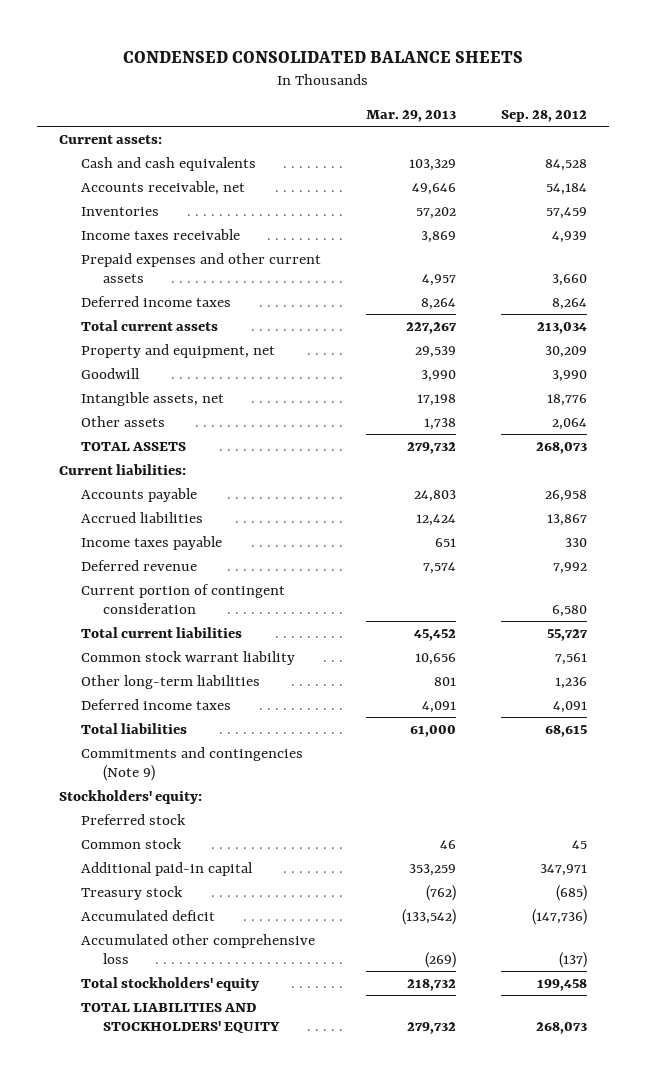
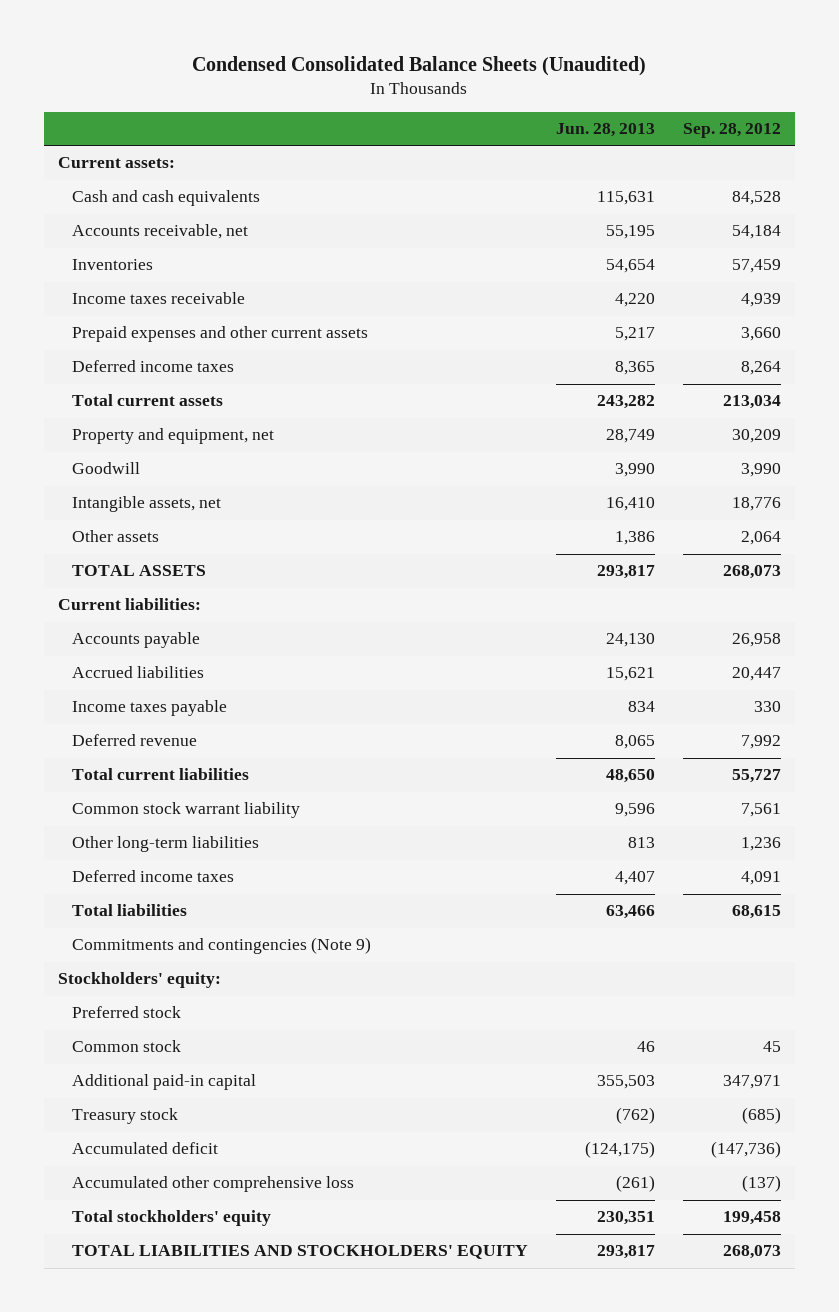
[122,50,523,63] CONDENSED CONSOLIDATED BALANCE SHEETS -> [192,55,647,76] Condensed Consolidated Balance Sheets (Unaudited)
[365,109,456,122] Mar. 29, 2013 -> none
none -> [556,123,656,138] Jun. 28, 2013
[546,513,587,526] 13,867 -> [732,667,782,682] 20,447
[80,583,285,615] Current portion of contingent consideration -> none

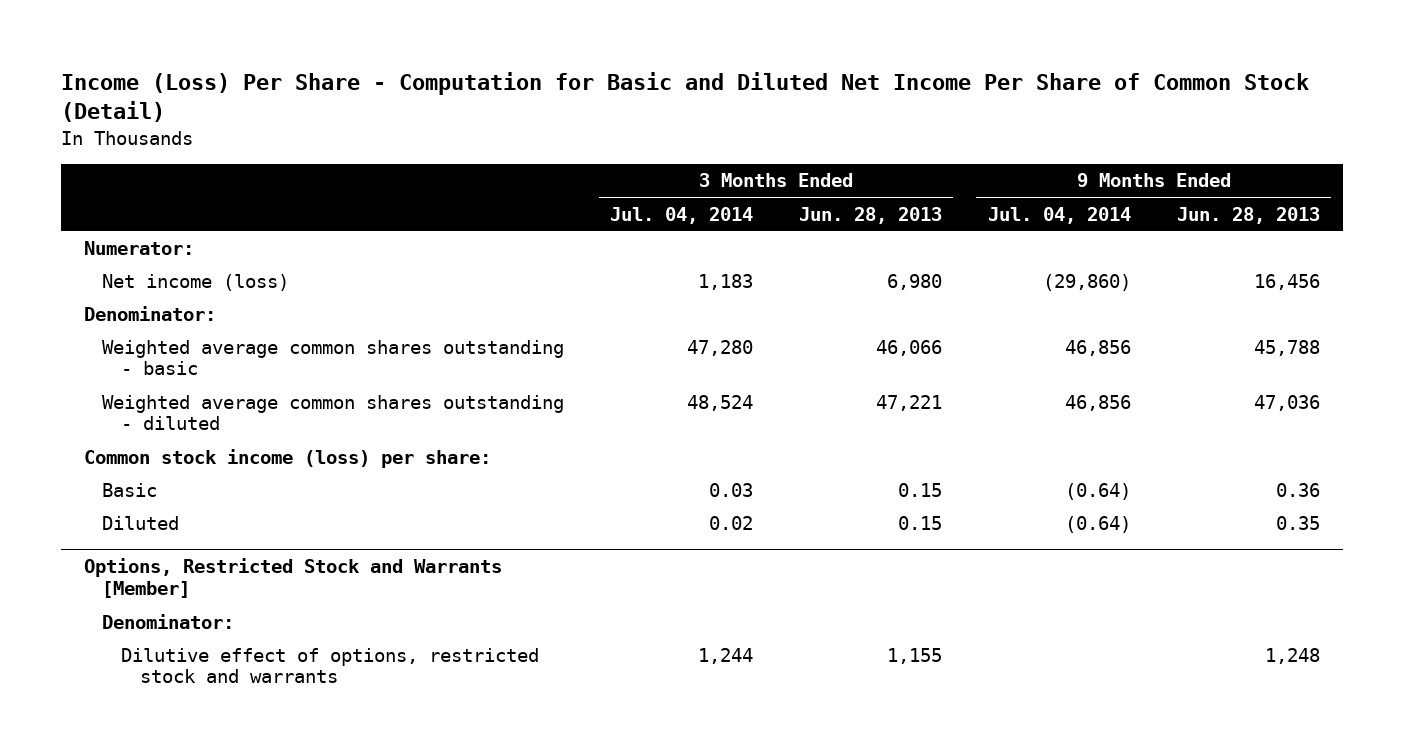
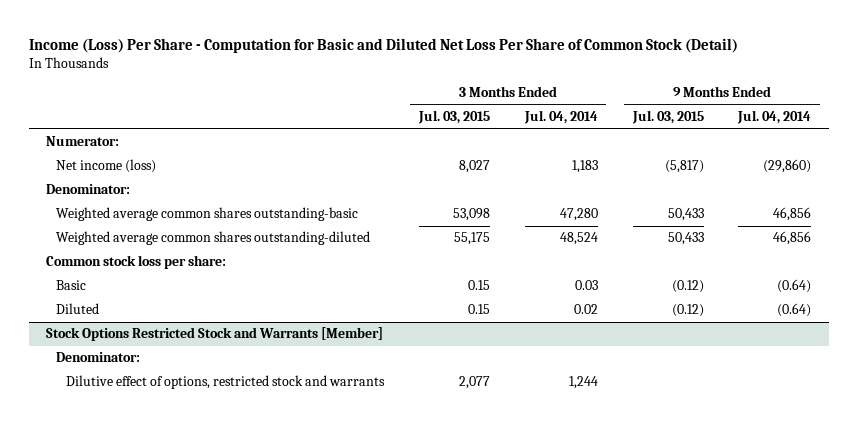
[60,71,1309,123] Income (Loss) Per Share - Computation for Basic and Diluted Net Income Per Share of Common Stock (Detail) -> [29,37,739,53] Income (Loss) Per Share - Computation for Basic and Diluted Net Loss Per Share of Common Stock (Detail)
[798,206,942,224] Jun. 28, 2013 -> none
[1176,206,1320,224] Jun. 28, 2013 -> none
none -> [418,110,491,125] Jul. 03, 2015
none -> [631,110,704,125] Jul. 03, 2015
[102,339,565,376] Weighted average common shares outstanding - basic -> [56,207,359,222] Weighted average common shares outstanding-basic
[102,394,565,431] Weighted average common shares outstanding - diluted -> [56,231,371,246] Weighted average common shares outstanding-diluted
[83,448,491,468] Common stock income (loss) per share: -> [46,255,227,270] Common stock loss per share:
[83,558,502,599] Options, Restricted Stock and Warrants [Member] -> [46,327,384,342] Stock Options Restricted Stock and Warrants [Member]

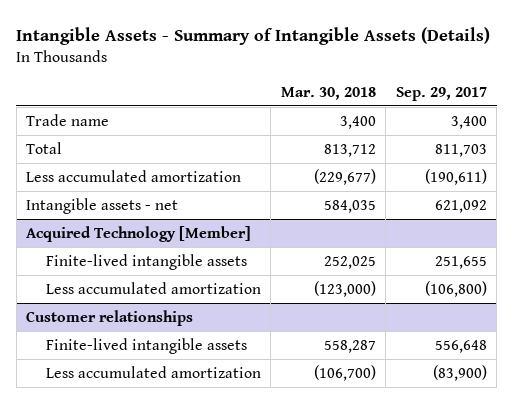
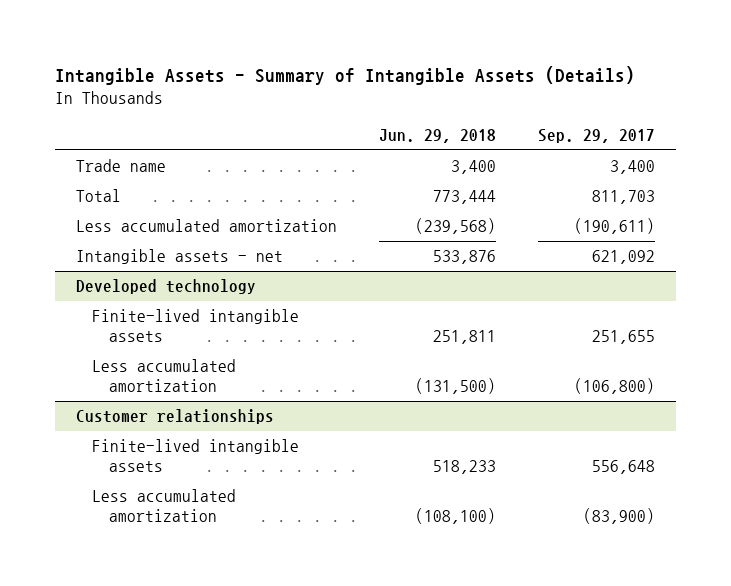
[280,86,376,100] Mar. 30, 2018 -> none
none -> [378,129,496,144] Jun. 29, 2018
[26,226,252,243] Acquired Technology [Member] -> [75,279,256,295] Developed technology

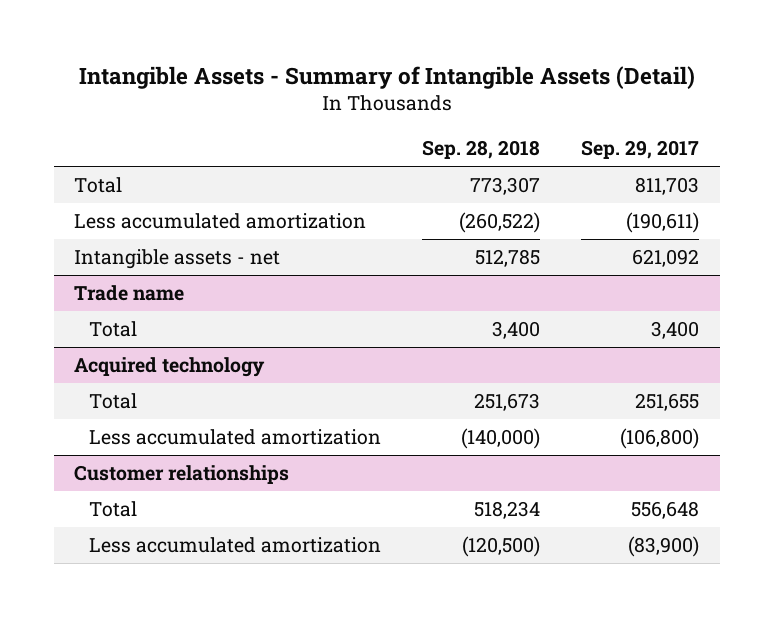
[54,65,635,85] Intangible Assets - Summary of Intangible Assets (Details) -> [78,66,695,90] Intangible Assets - Summary of Intangible Assets (Detail)
[378,129,496,144] Jun. 29, 2018 -> none
none -> [421,140,540,160] Sep. 28, 2018
[75,159,166,173] Trade name -> none
none -> [74,285,185,302] Trade name
none -> [88,321,137,338] Total
[75,279,256,295] Developed technology -> [74,357,266,378] Acquired technology
[92,309,300,342] Finite-lived intangible assets -> [88,393,137,410] Total
[92,439,300,472] Finite-lived intangible assets -> [88,501,137,518] Total

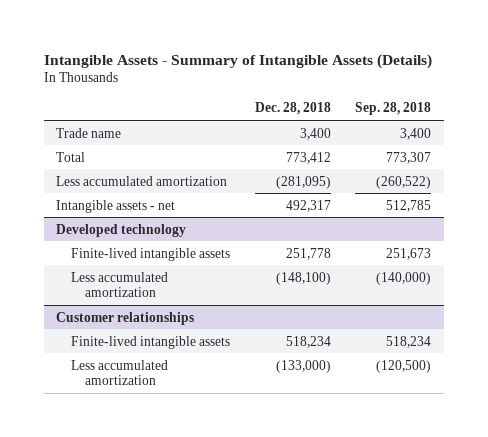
[78,66,695,90] Intangible Assets - Summary of Intangible Assets (Detail) -> [43,53,432,69] Intangible Assets - Summary of Intangible Assets (Details)
[581,140,700,160] Sep. 29, 2017 -> none
none -> [254,102,331,116] Dec. 28, 2018
none -> [56,127,122,138] Trade name
[74,285,185,302] Trade name -> none
[88,321,137,338] Total -> none
[74,357,266,378] Acquired technology -> [56,223,187,237] Developed technology
[88,393,137,410] Total -> [70,247,230,261] Finite-lived intangible assets
[88,501,137,518] Total -> [70,335,230,349] Finite-lived intangible assets

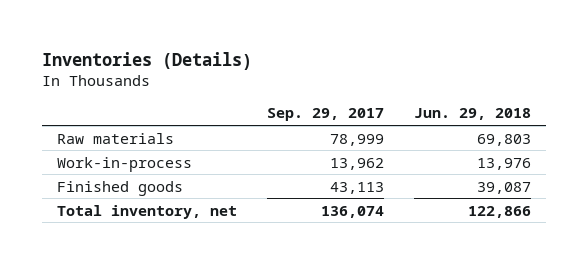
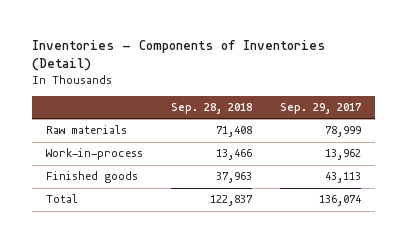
[42,51,253,70] Inventories (Details) -> [32,40,326,72] Inventories - Components of Inventories (Detail)
[413,108,531,121] Jun. 29, 2018 -> none
none -> [170,102,252,114] Sep. 28, 2018
[57,204,238,219] Total inventory, net -> [46,194,79,204] Total

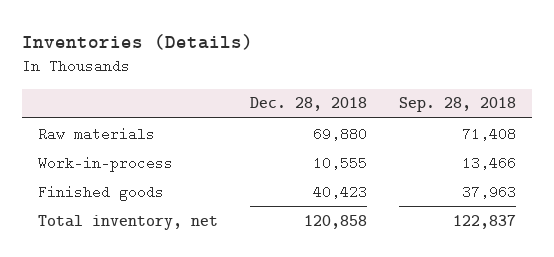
[32,40,326,72] Inventories - Components of Inventories (Detail) -> [21,34,253,51] Inventories (Details)
[279,102,361,114] Sep. 29, 2017 -> none
none -> [249,97,367,112] Dec. 28, 2018
[46,194,79,204] Total -> [37,214,218,230] Total inventory, net

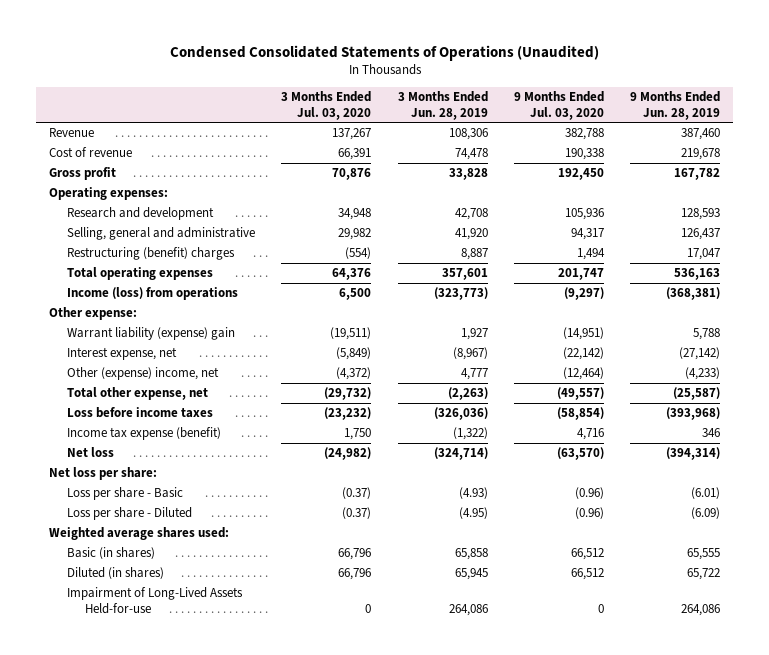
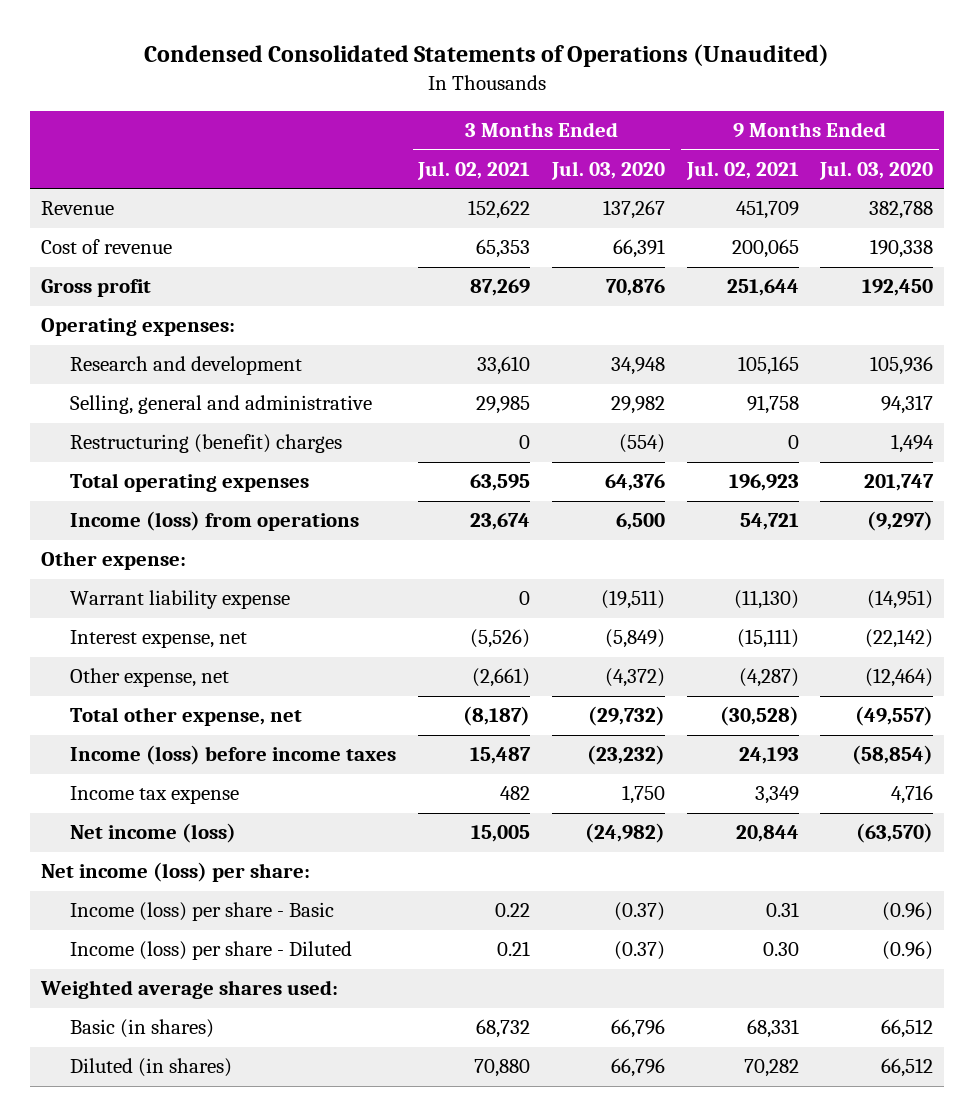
[397,91,488,120] 3 Months Ended Jun. 28, 2019 -> none
[629,91,720,120] 9 Months Ended Jun. 28, 2019 -> none
none -> [417,161,531,181] Jul. 02, 2021
none -> [685,161,799,181] Jul. 02, 2021
[67,327,236,341] Warrant liability (expense) gain -> [70,590,291,610] Warrant liability expense
[67,367,220,381] Other (expense) income, net -> [70,668,230,688] Other expense, net
[67,407,214,419] Loss before income taxes -> [70,745,397,766] Income (loss) before income taxes
[67,427,222,441] Income tax expense (benefit) -> [70,786,240,805] Income tax expense
[67,447,115,458] Net loss -> [70,823,237,844] Net income (loss)
[49,467,158,481] Net loss per share: -> [41,862,311,883] Net income (loss) per share:
[67,487,184,501] Loss per share - Basic -> [70,902,335,922] Income (loss) per share - Basic
[67,507,193,521] Loss per share - Diluted -> [70,941,353,961] Income (loss) per share - Diluted
[67,587,244,614] Impairment of Long-Lived Assets Held-for-use -> none

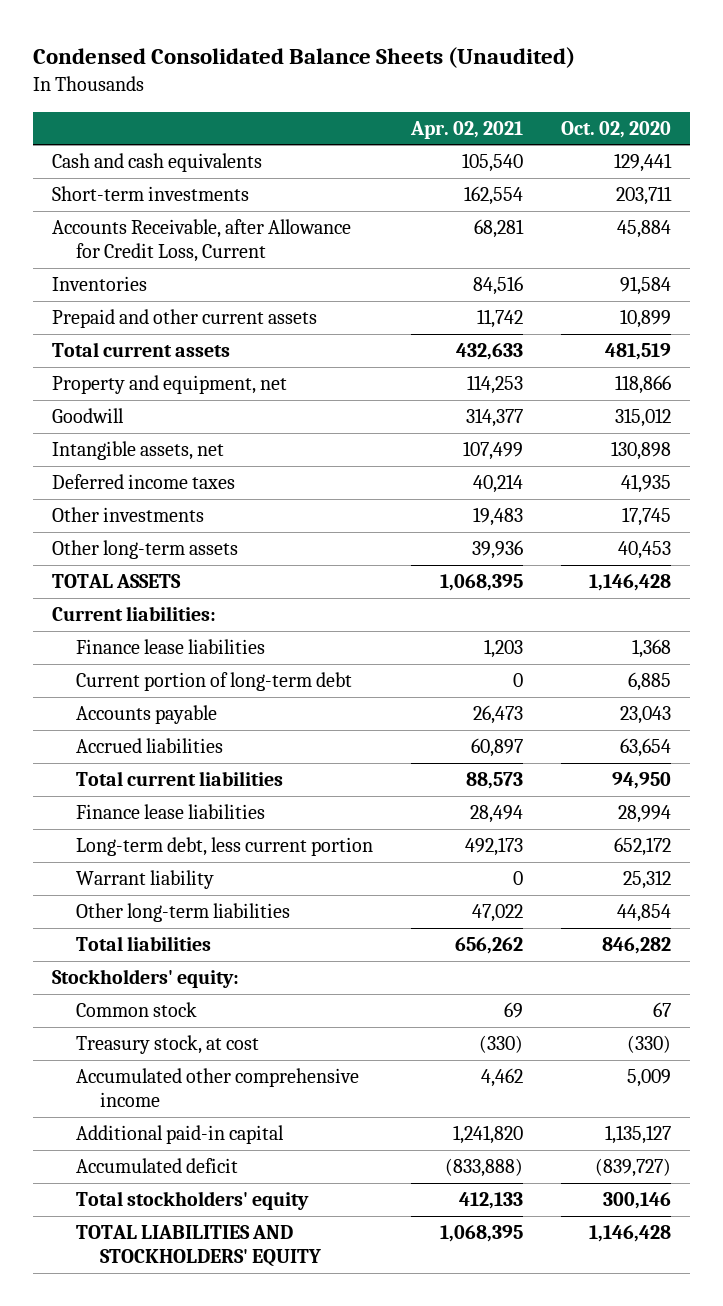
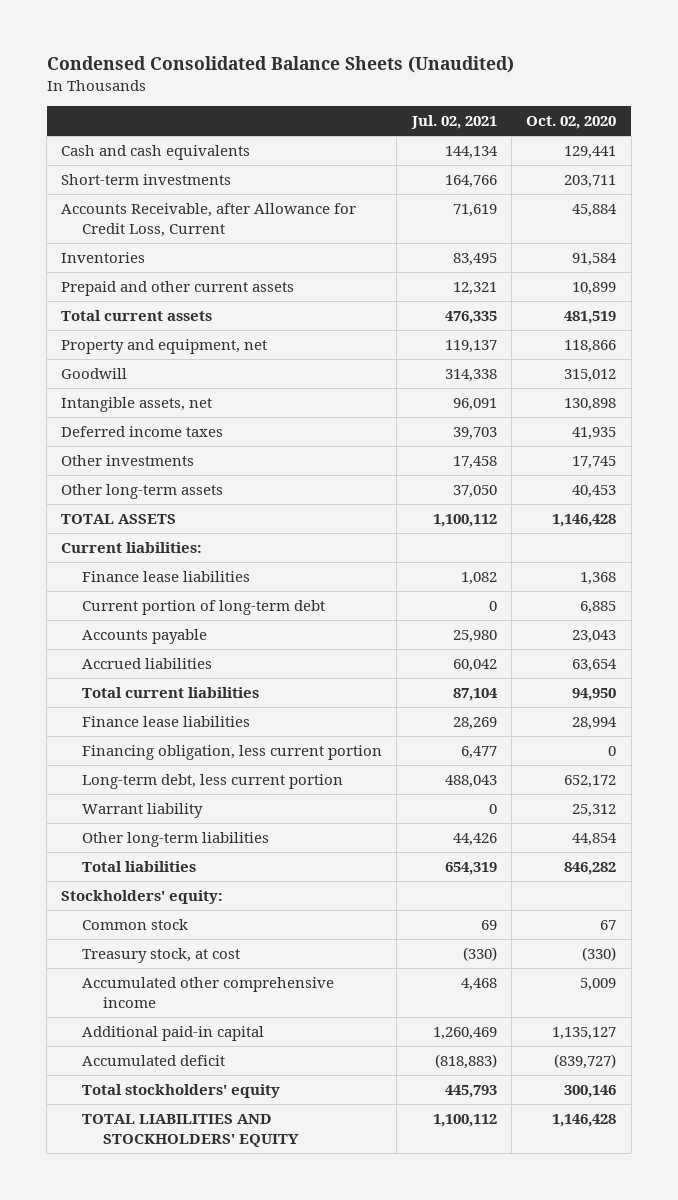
[409,120,523,139] Apr. 02, 2021 -> none
none -> [410,115,497,130] Jul. 02, 2021
none -> [82,745,383,761] Financing obligation, less current portion

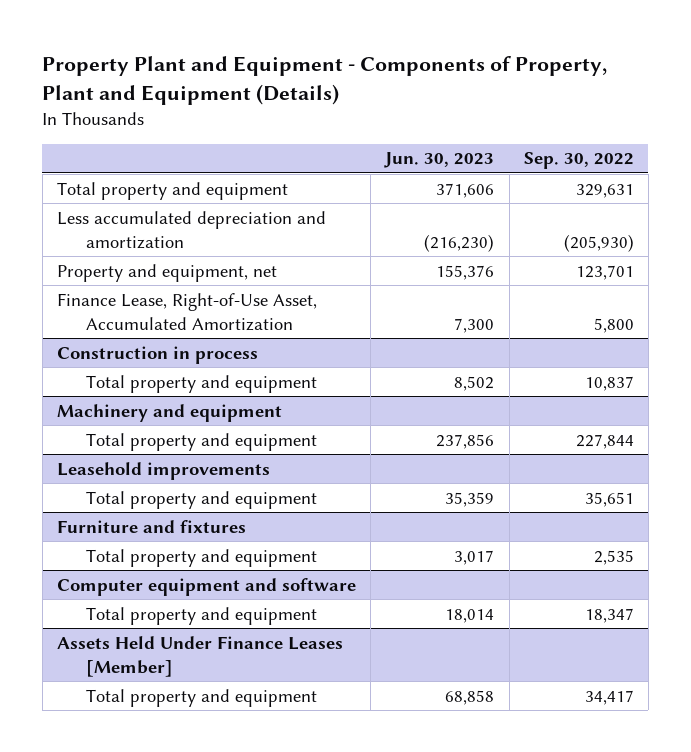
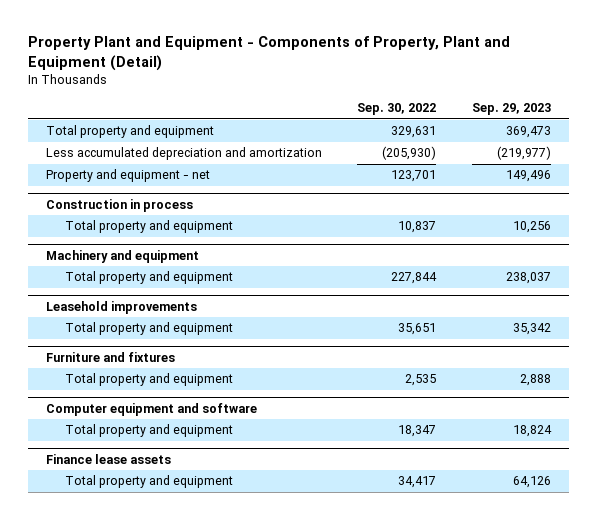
[42,56,608,106] Property Plant and Equipment - Components of Property, Plant and Equipment (Details) -> [27,36,510,72] Property Plant and Equipment - Components of Property, Plant and Equipment (Detail)
[384,152,495,169] Jun. 30, 2023 -> none
none -> [472,103,552,116] Sep. 29, 2023
[56,292,317,331] Finance Lease, Right-of-Use Asset, Accumulated Amortization -> none
[56,263,277,282] Property and equipment, net -> [45,169,210,183] Property and equipment - net
[56,635,343,677] Assets Held Under Finance Leases [Member] -> [45,453,171,464] Finance lease assets

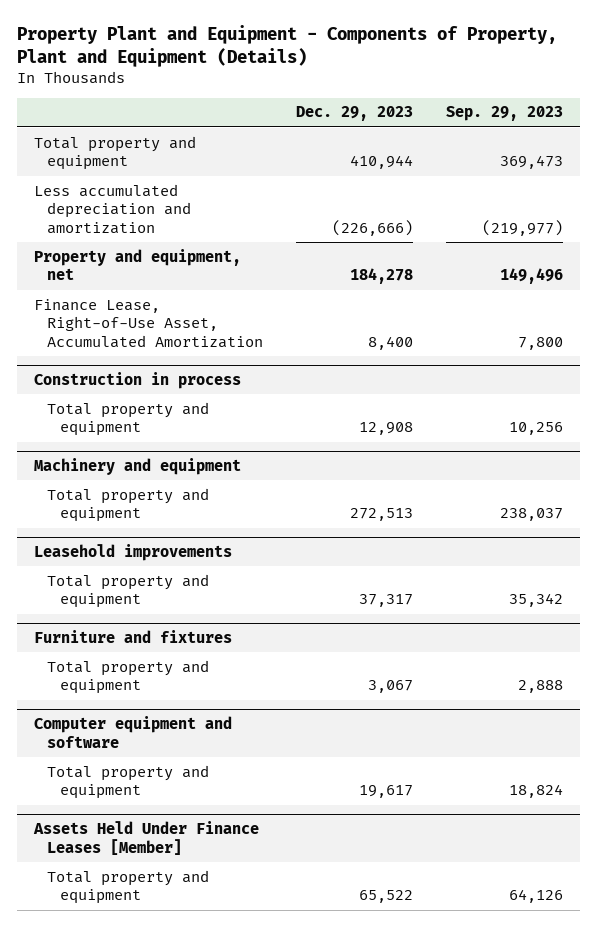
[27,36,510,72] Property Plant and Equipment - Components of Property, Plant and Equipment (Detail) -> [17,25,558,68] Property Plant and Equipment - Components of Property, Plant and Equipment (Details)
[357,103,437,116] Sep. 30, 2022 -> none
none -> [295,106,413,122] Dec. 29, 2023
[45,169,210,183] Property and equipment - net -> [33,248,241,281] Property and equipment, net
none -> [33,298,263,349] Finance Lease, Right-of-Use Asset, Accumulated Amortization
[45,453,171,464] Finance lease assets -> [32,820,259,855] Assets Held Under Finance Leases [Member]

